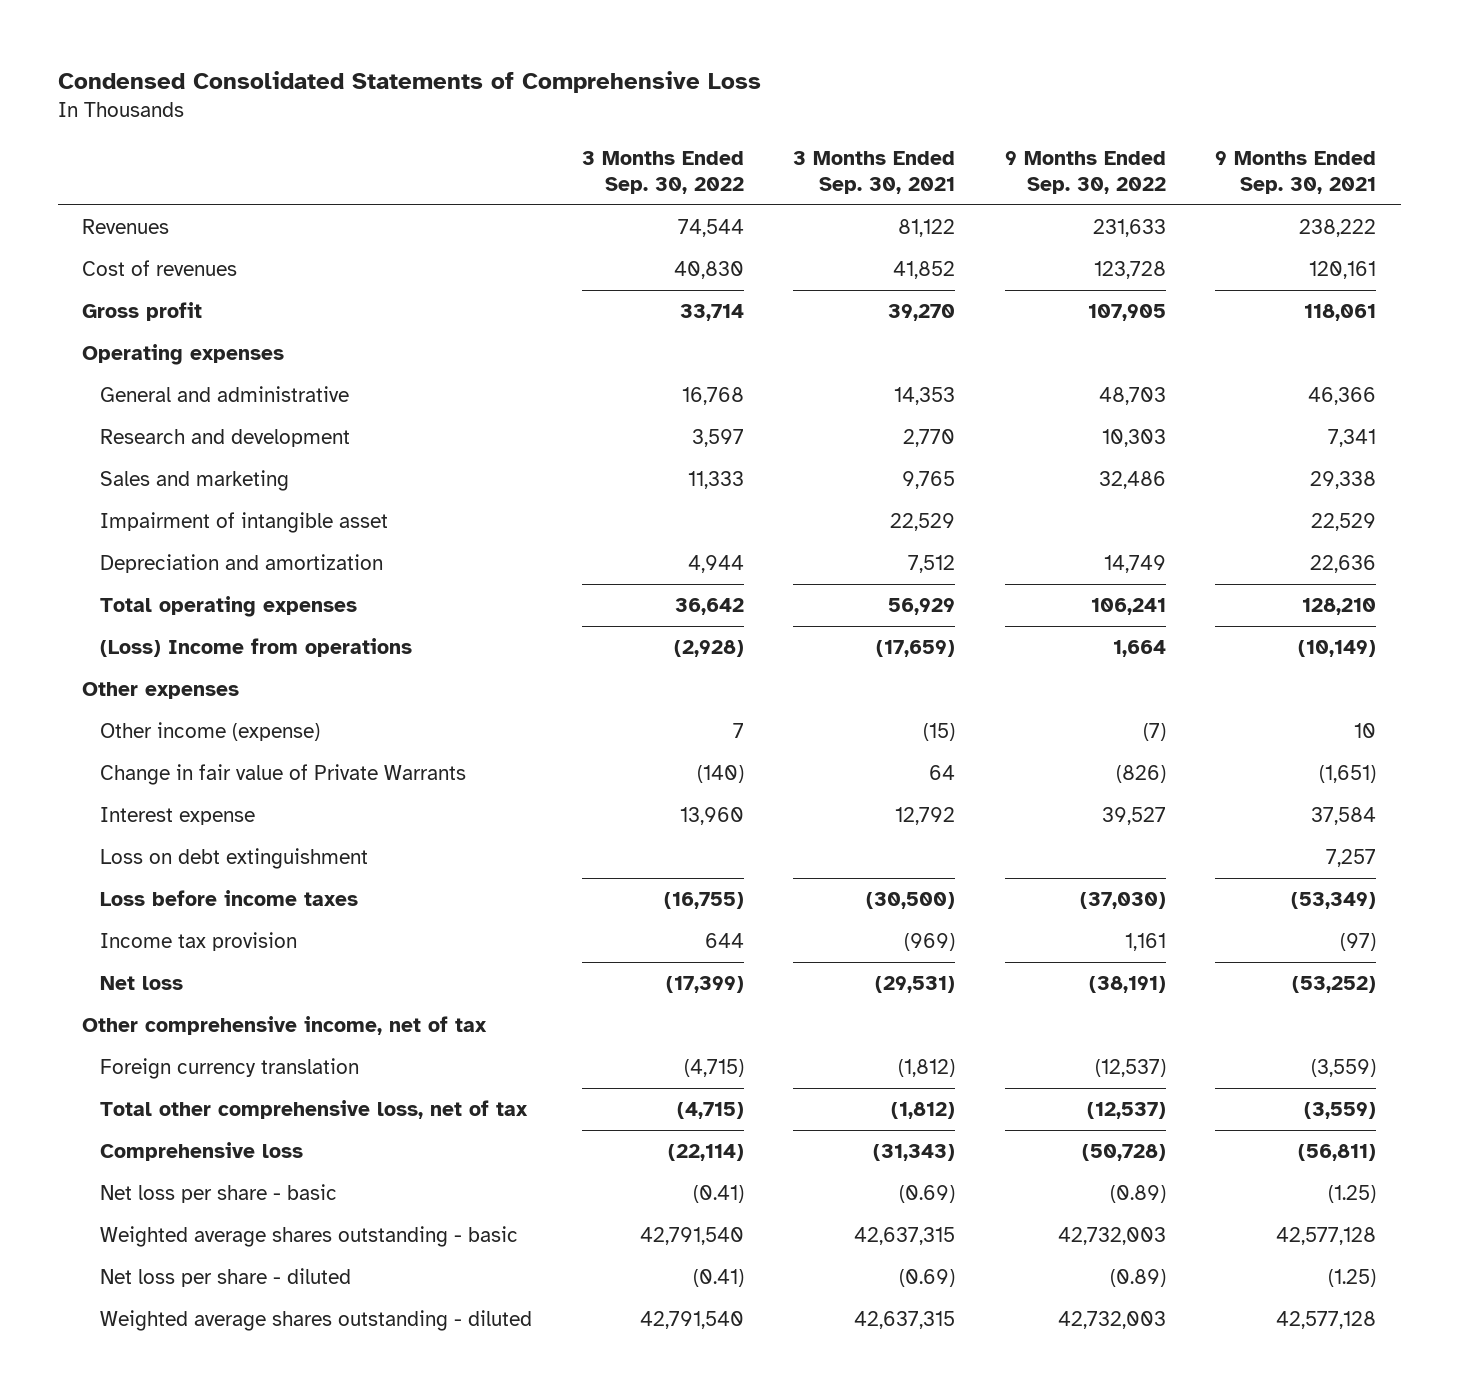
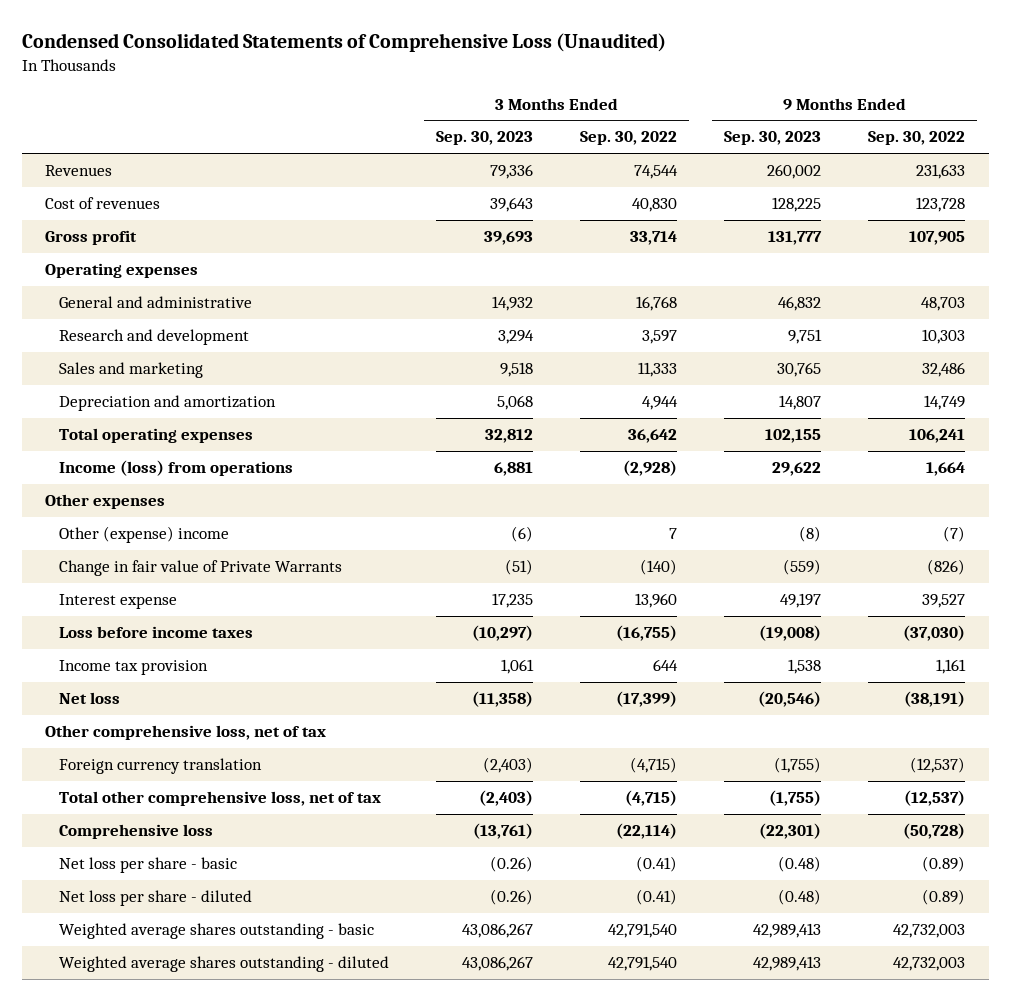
[57,71,761,94] Condensed Consolidated Statements of Comprehensive Loss -> [21,33,666,53] Condensed Consolidated Statements of Comprehensive Loss (Unaudited)
[793,150,956,194] 3 Months Ended Sep. 30, 2021 -> none
[1214,150,1376,194] 9 Months Ended Sep. 30, 2021 -> none
none -> [436,131,534,146] Sep. 30, 2023
none -> [724,131,822,146] Sep. 30, 2023
[100,511,389,533] Impairment of intangible asset -> none
[100,637,413,657] (Loss) Income from operations -> [59,460,294,477] Income (loss) from operations
[100,721,321,741] Other income (expense) -> [59,526,230,544] Other (expense) income
[100,847,369,869] Loss on debt extinguishment -> none
[82,1015,488,1035] Other comprehensive income, net of tax -> [45,725,327,741] Other comprehensive loss, net of tax
[100,1225,519,1247] Weighted average shares outstanding - basic -> [59,923,375,940] Weighted average shares outstanding - basic

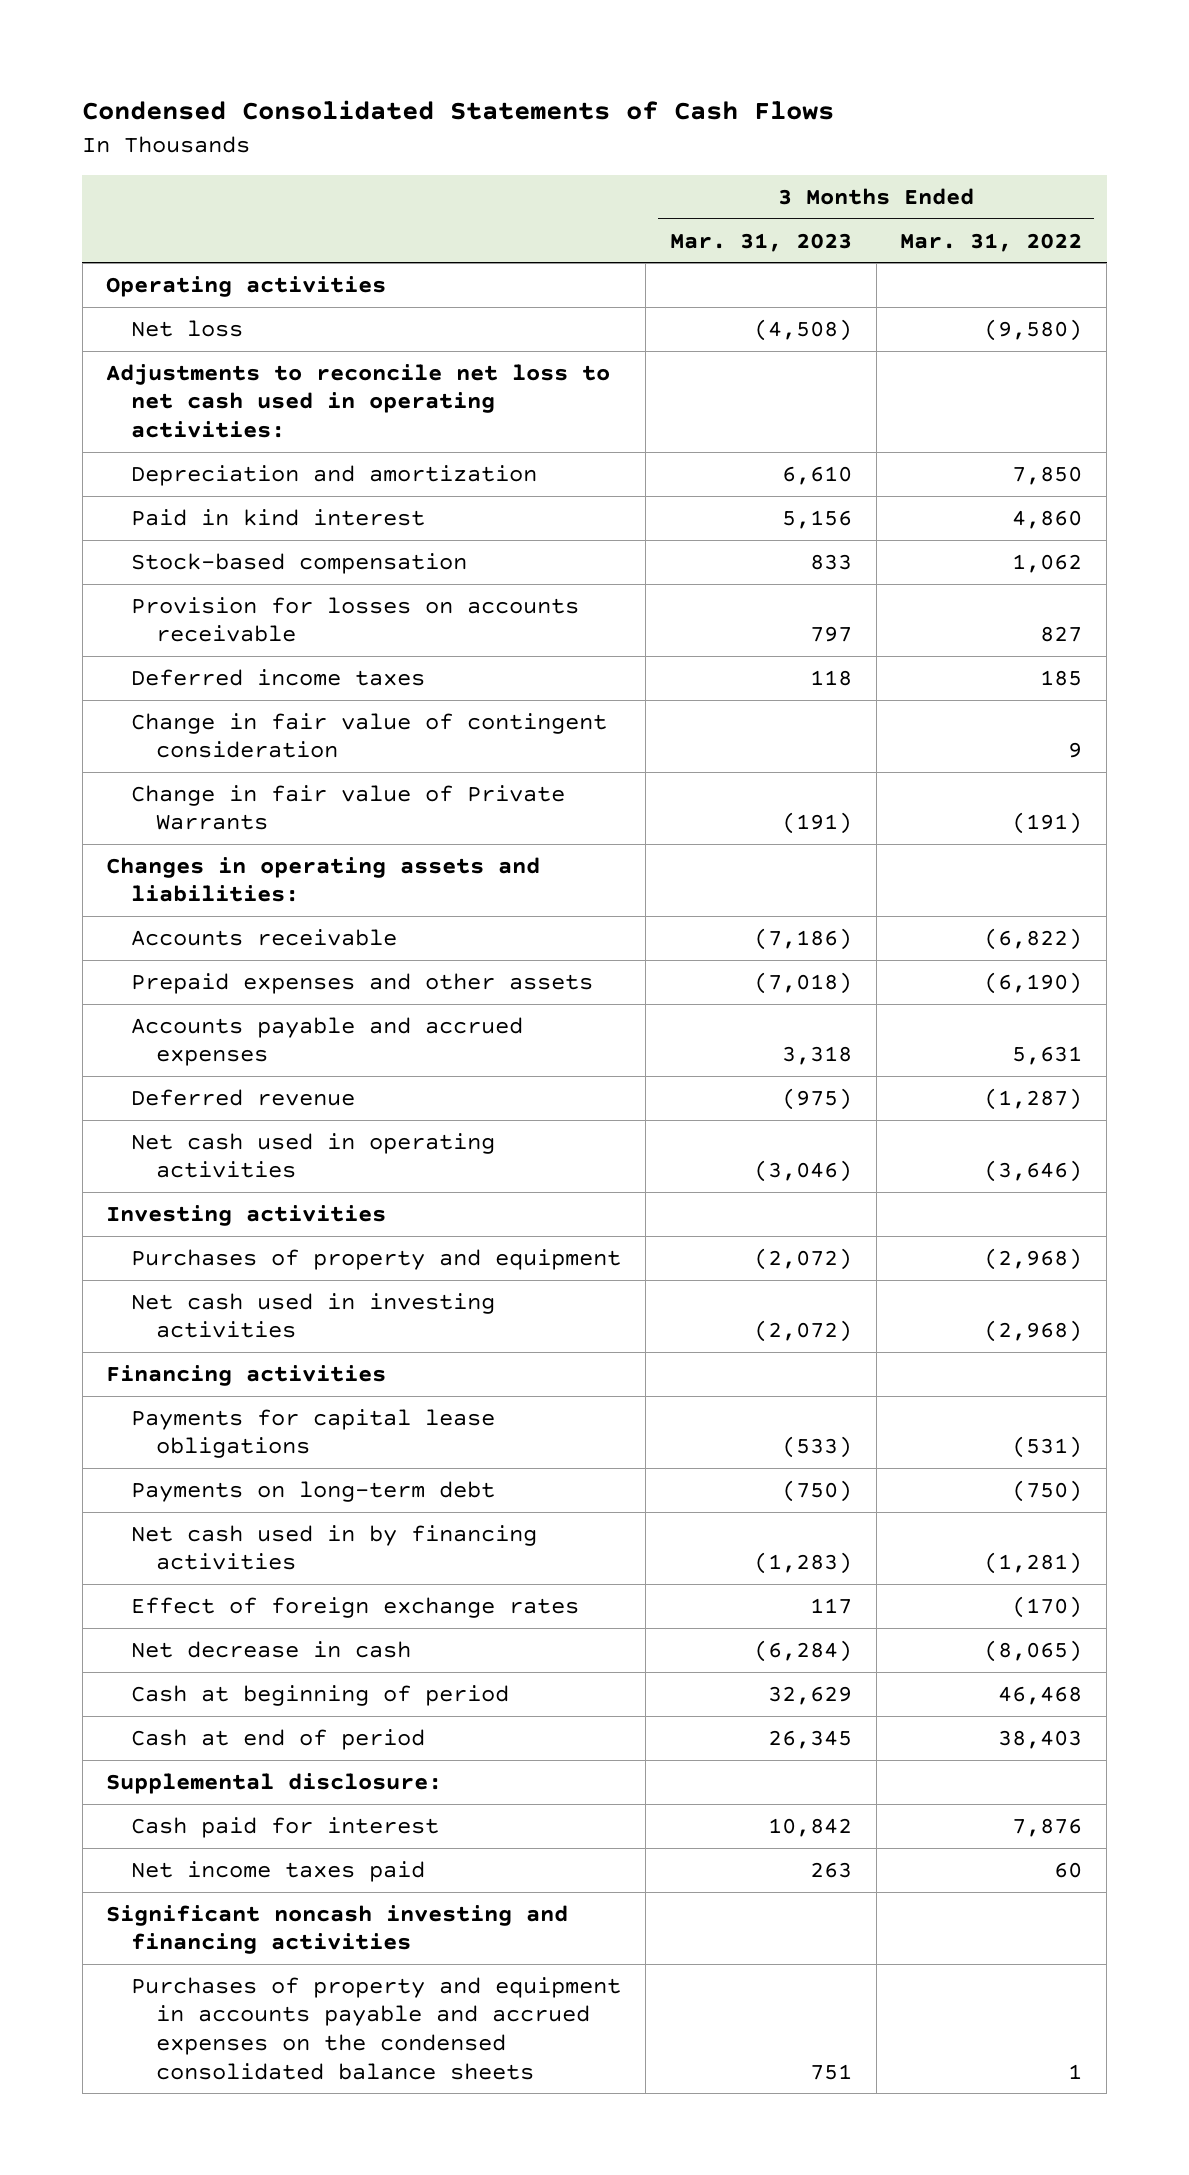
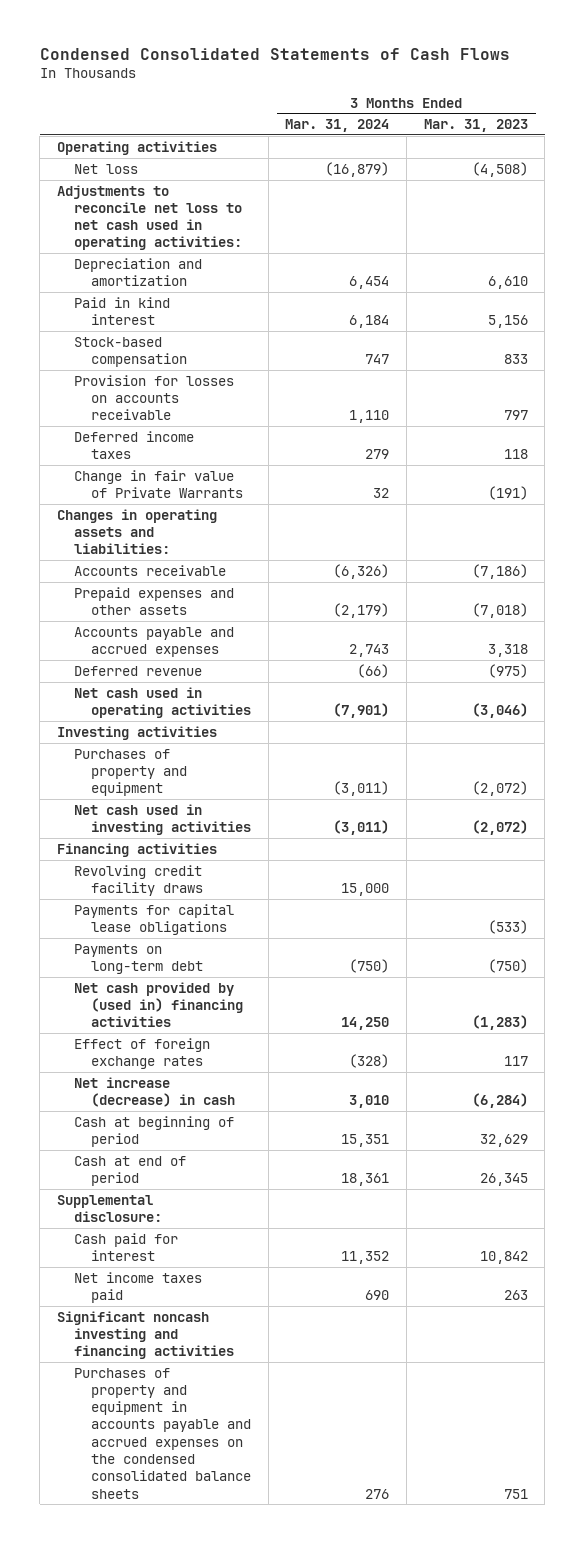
[900,232,1083,252] Mar. 31, 2022 -> none
none -> [285,119,390,133] Mar. 31, 2024
[131,712,608,759] Change in fair value of contingent consideration -> none
none -> [73,864,204,896] Revolving credit facility draws
[131,1524,538,1571] Net cash used in by financing activities -> [73,981,244,1028] Net cash provided by (used in) financing activities
[131,1640,412,1658] Net decrease in cash -> [73,1076,236,1107] Net increase (decrease) in cash

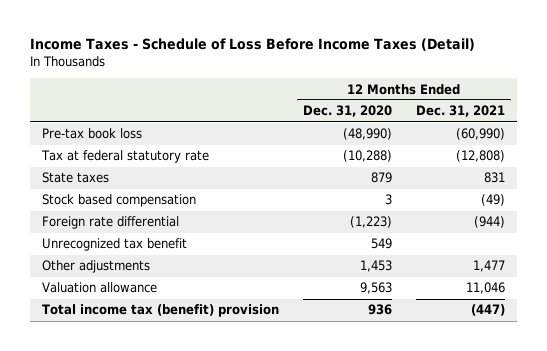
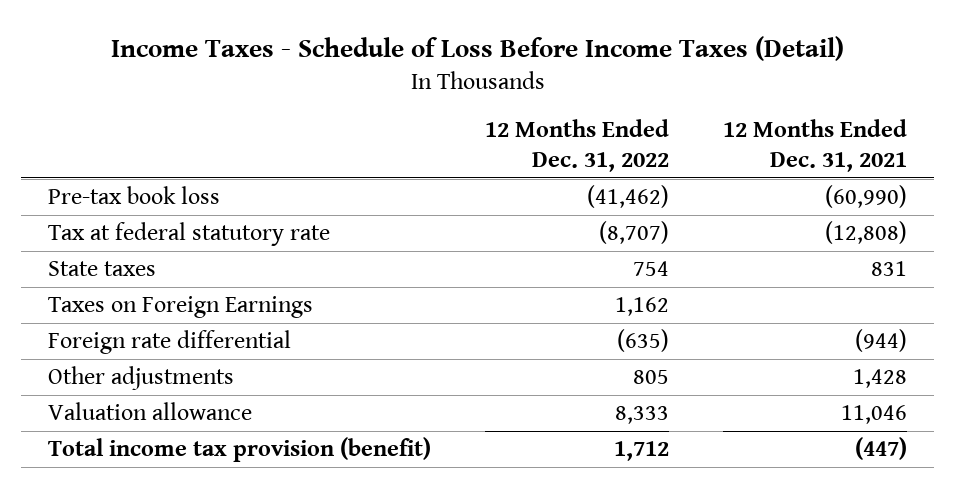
[303,105,393,118] Dec. 31, 2020 -> none
none -> [485,119,670,173] 12 Months Ended Dec. 31, 2022
[42,194,197,208] Stock based compensation -> none
none -> [48,296,314,319] Taxes on Foreign Earnings
[42,238,188,252] Unrecognized tax benefit -> none
[472,260,505,273] 1,477 -> [853,369,908,389] 1,428
[42,304,280,318] Total income tax (benefit) provision -> [48,437,432,463] Total income tax provision (benefit)

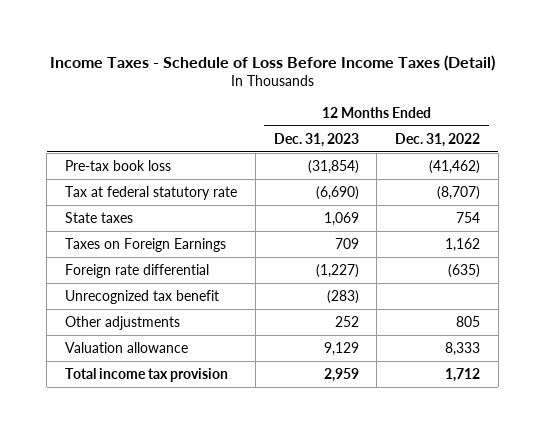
[723,119,908,173] 12 Months Ended Dec. 31, 2021 -> none
none -> [273,132,359,147] Dec. 31, 2023
none -> [65,289,220,304] Unrecognized tax benefit
[48,437,432,463] Total income tax provision (benefit) -> [65,367,229,382] Total income tax provision

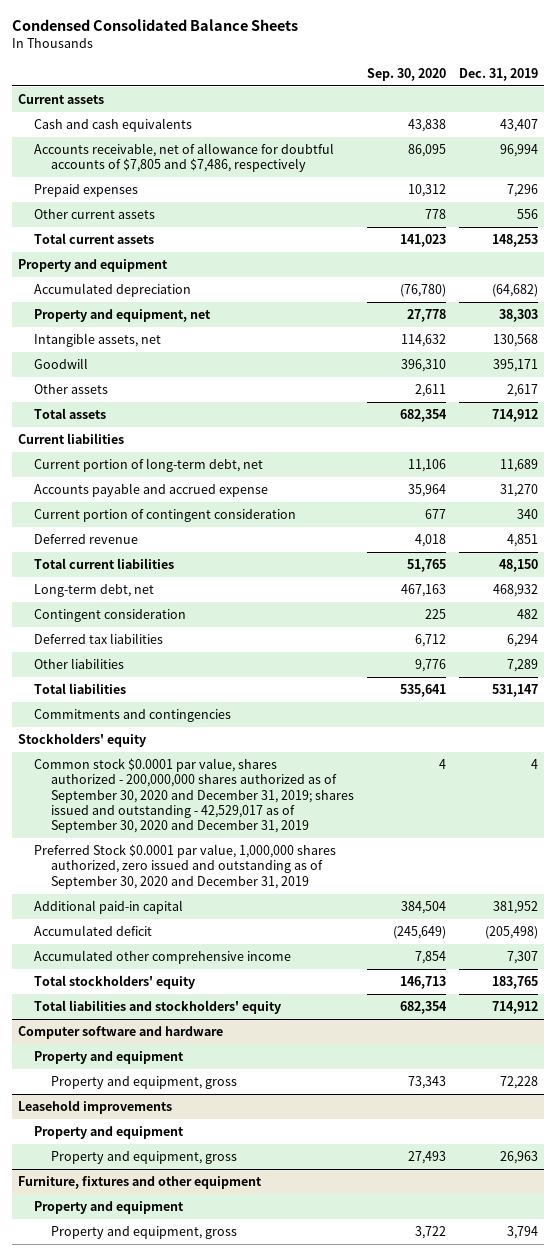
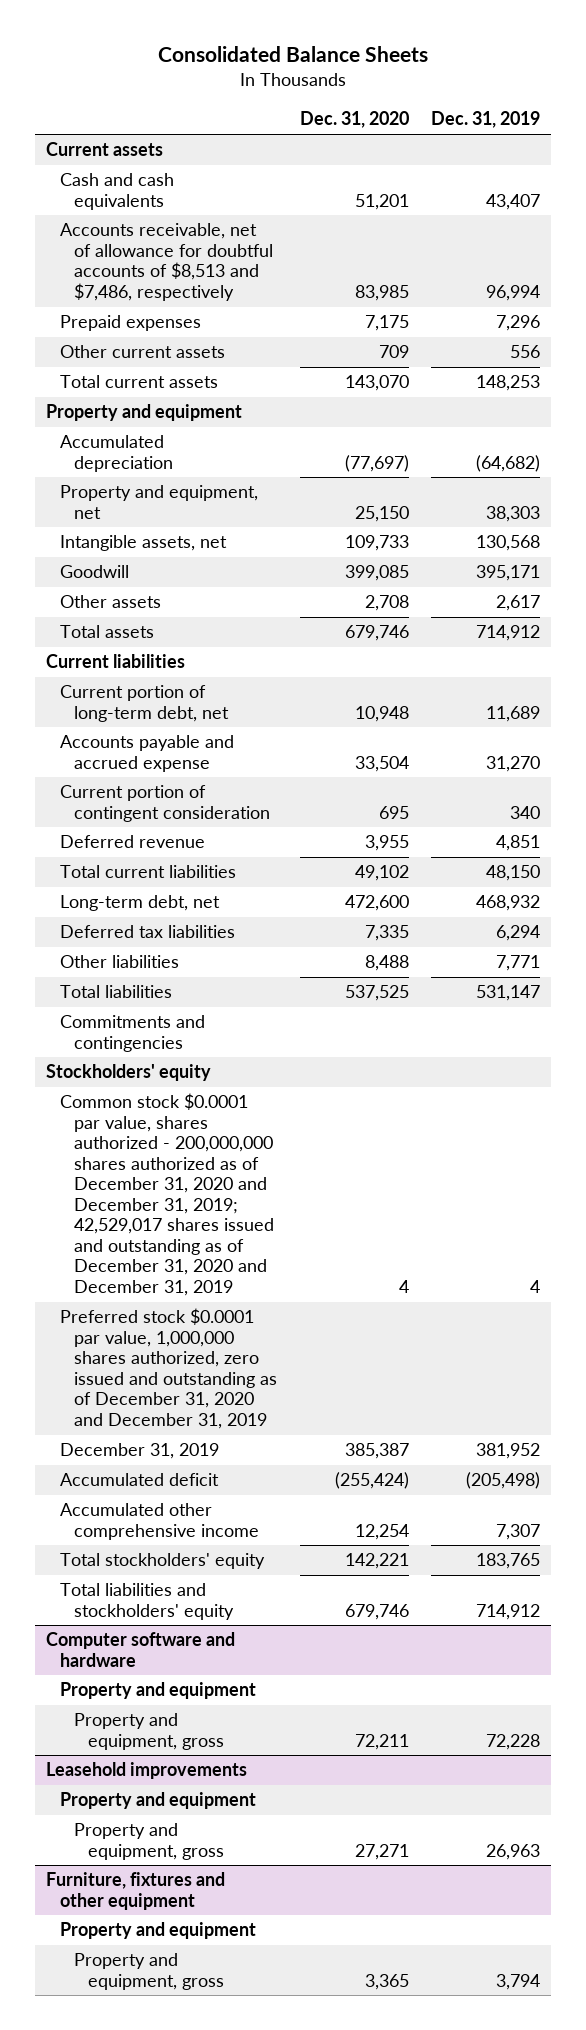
[11,19,298,32] Condensed Consolidated Balance Sheets -> [157,46,428,63] Consolidated Balance Sheets
[366,67,446,81] Sep. 30, 2020 -> none
none -> [299,111,409,129] Dec. 31, 2020
[34,143,335,173] Accounts receivable, net of allowance for doubtful accounts of $7,805 and $7,486, respectively -> [60,223,274,301] Accounts receivable, net of allowance for doubtful accounts of $8,513 and $7,486, respectively
[34,609,187,623] Contingent consideration -> none
[506,659,538,673] 7,289 -> [495,955,540,972] 7,771
[34,758,354,834] Common stock $0.0001 par value, shares authorized - 200,000,000 shares authorized as of September 30, 2020 and December 31, 2019; shares issued and outstanding - 42,529,017 as of September 30, 2020 and December 31, 2019 -> [60,1093,275,1296] Common stock $0.0001 par value, shares authorized - 200,000,000 shares authorized as of December 31, 2020 and December 31, 2019; 42,529,017 shares issued and outstanding as of December 31, 2020 and December 31, 2019
[34,844,337,889] Preferred Stock $0.0001 par value, 1,000,000 shares authorized, zero issued and outstanding as of September 30, 2020 and December 31, 2019 -> [60,1308,278,1429] Preferred stock $0.0001 par value, 1,000,000 shares authorized, zero issued and outstanding as of December 31, 2020 and December 31, 2019
[34,900,184,915] Additional paid-in capital -> [60,1443,220,1460] December 31, 2019

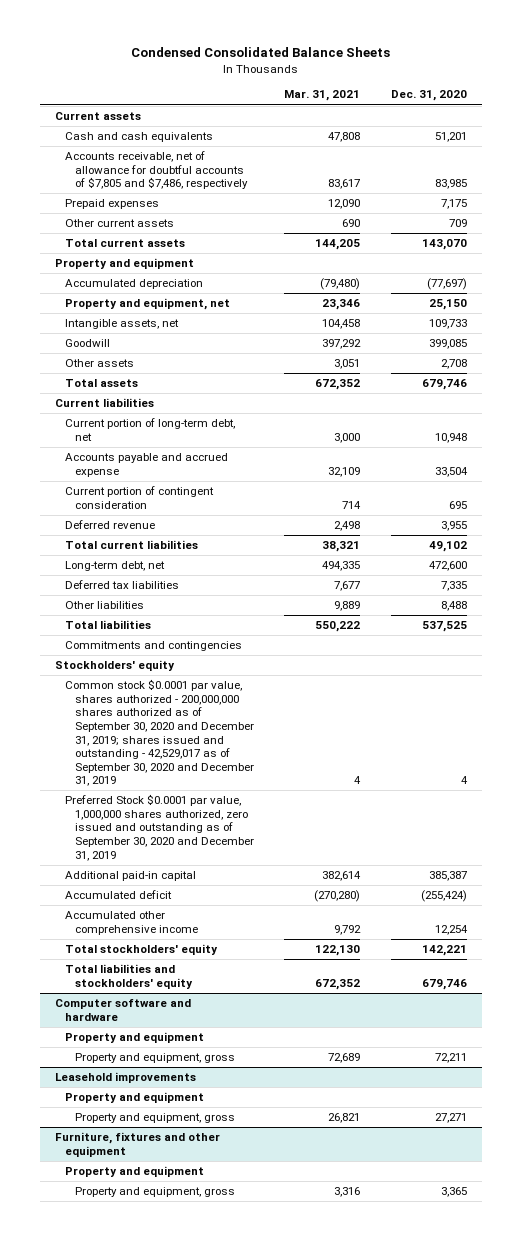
[157,46,428,63] Consolidated Balance Sheets -> [131,47,391,58] Condensed Consolidated Balance Sheets
[430,111,540,129] Dec. 31, 2019 -> none
none -> [284,90,361,102] Mar. 31, 2021
[60,223,274,301] Accounts receivable, net of allowance for doubtful accounts of $8,513 and $7,486, respectively -> [64,151,248,190] Accounts receivable, net of allowance for doubtful accounts of $7,805 and $7,486, respectively
[60,1093,275,1296] Common stock $0.0001 par value, shares authorized - 200,000,000 shares authorized as of December 31, 2020 and December 31, 2019; 42,529,017 shares issued and outstanding as of December 31, 2020 and December 31, 2019 -> [64,679,254,787] Common stock $0.0001 par value, shares authorized - 200,000,000 shares authorized as of September 30, 2020 and December 31, 2019; shares issued and outstanding - 42,529,017 as of September 30, 2020 and December 31, 2019
[60,1308,278,1429] Preferred stock $0.0001 par value, 1,000,000 shares authorized, zero issued and outstanding as of December 31, 2020 and December 31, 2019 -> [64,794,254,861] Preferred Stock $0.0001 par value, 1,000,000 shares authorized, zero issued and outstanding as of September 30, 2020 and December 31, 2019
[60,1443,220,1460] December 31, 2019 -> [64,871,196,882] Additional paid-in capital

